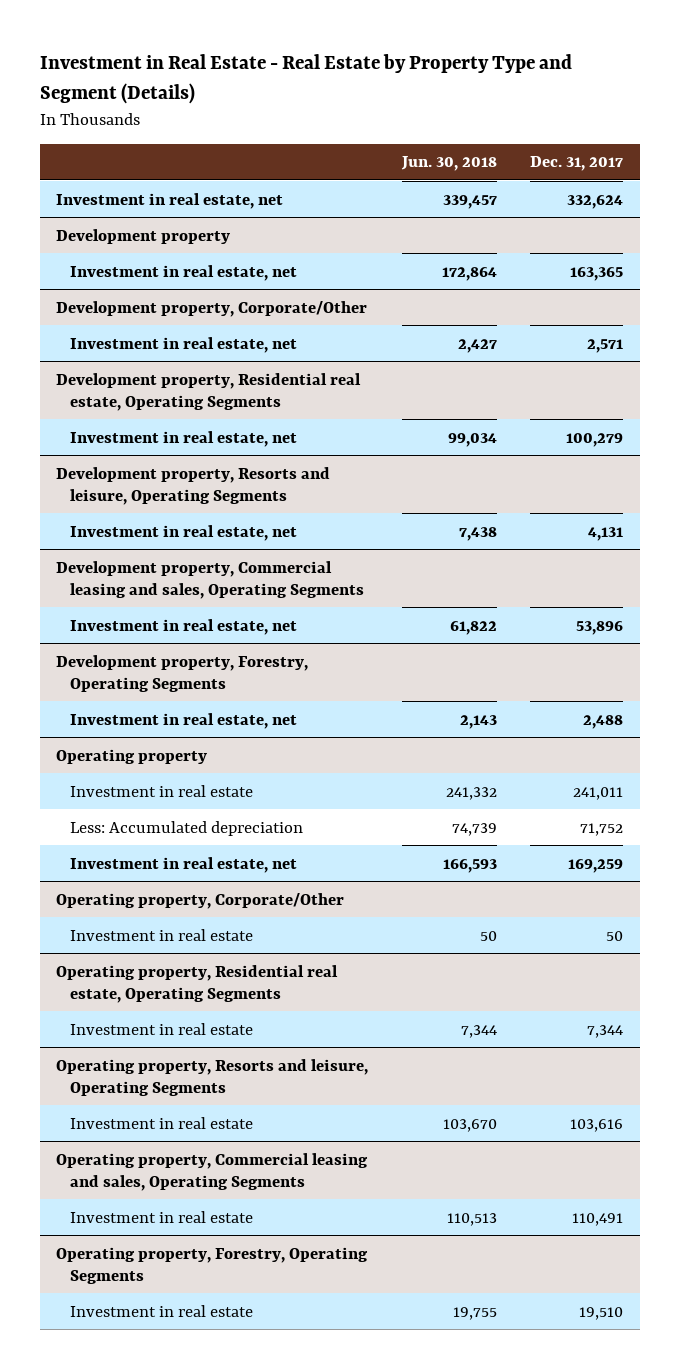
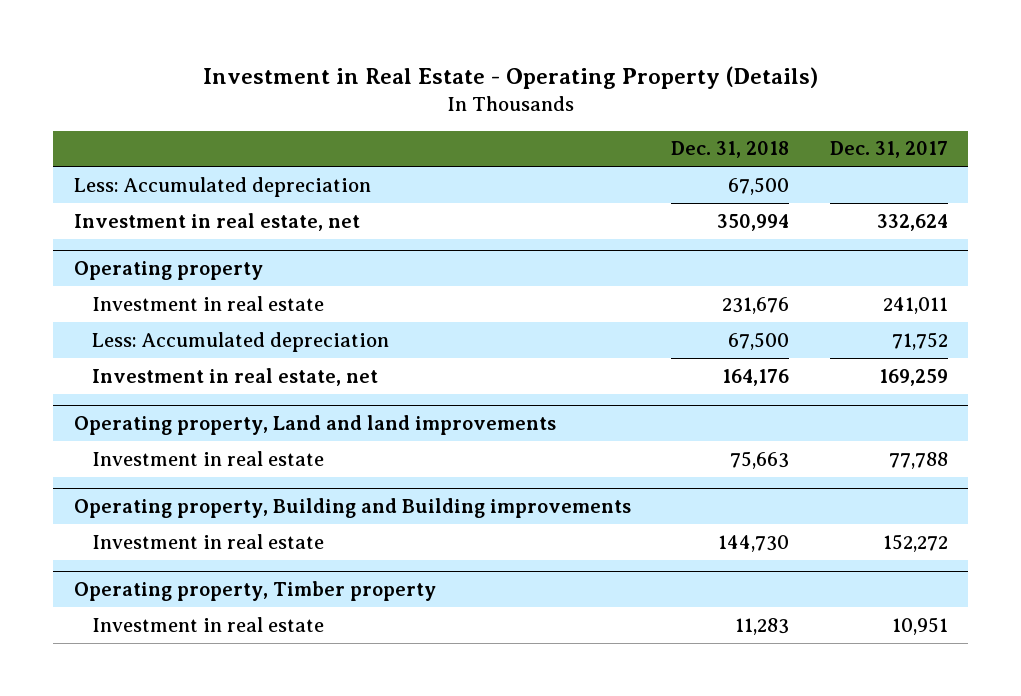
[39,54,572,104] Investment in Real Estate - Real Estate by Property Type and Segment (Details) -> [202,66,818,90] Investment in Real Estate - Operating Property (Details)
[400,156,497,172] Jun. 30, 2018 -> none
none -> [671,141,790,159] Dec. 31, 2018
none -> [73,176,371,197] Less: Accumulated depreciation
[56,228,231,244] Development property -> none
[70,264,298,281] Investment in real estate, net -> none
[56,300,368,317] Development property, Corporate/Other -> none
[70,336,298,353] Investment in real estate, net -> none
[56,372,362,411] Development property, Residential real estate, Operating Segments -> none
[70,430,298,447] Investment in real estate, net -> none
[56,466,331,505] Development property, Resorts and leisure, Operating Segments -> none
[70,524,298,541] Investment in real estate, net -> none
[56,560,365,599] Development property, Commercial leasing and sales, Operating Segments -> none
[70,618,298,635] Investment in real estate, net -> none
[56,654,309,692] Development property, Forestry, Operating Segments -> none
[70,712,298,729] Investment in real estate, net -> none
[56,892,345,909] Operating property, Corporate/Other -> none
[56,964,339,1003] Operating property, Residential real estate, Operating Segments -> none
[56,1058,369,1096] Operating property, Resorts and leisure, Operating Segments -> none
[56,1152,369,1191] Operating property, Commercial leasing and sales, Operating Segments -> none
[70,1210,254,1223] Investment in real estate -> none
[56,1246,369,1284] Operating property, Forestry, Operating Segments -> none
[70,1304,254,1317] Investment in real estate -> none
none -> [73,415,556,436] Operating property, Land and land improvements
[606,930,624,941] 50 -> [888,451,948,469] 77,788
none -> [73,498,631,519] Operating property, Building and Building improvements
[587,1024,624,1038] 7,344 -> [882,533,948,552] 152,272
none -> [73,581,436,602] Operating property, Timber property
[570,1118,624,1132] 103,616 -> [891,616,948,635] 10,951

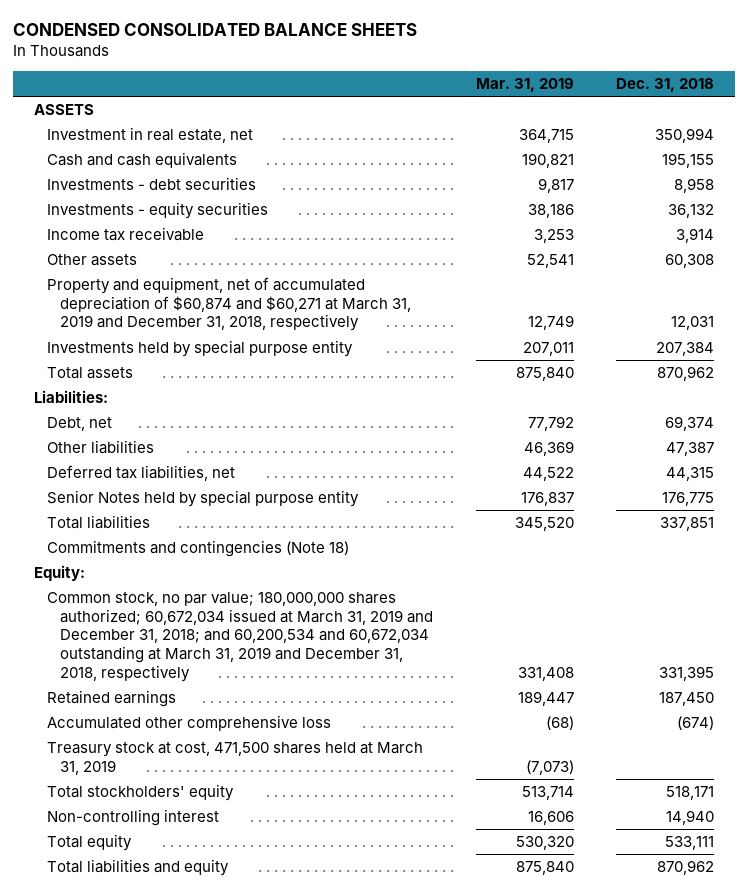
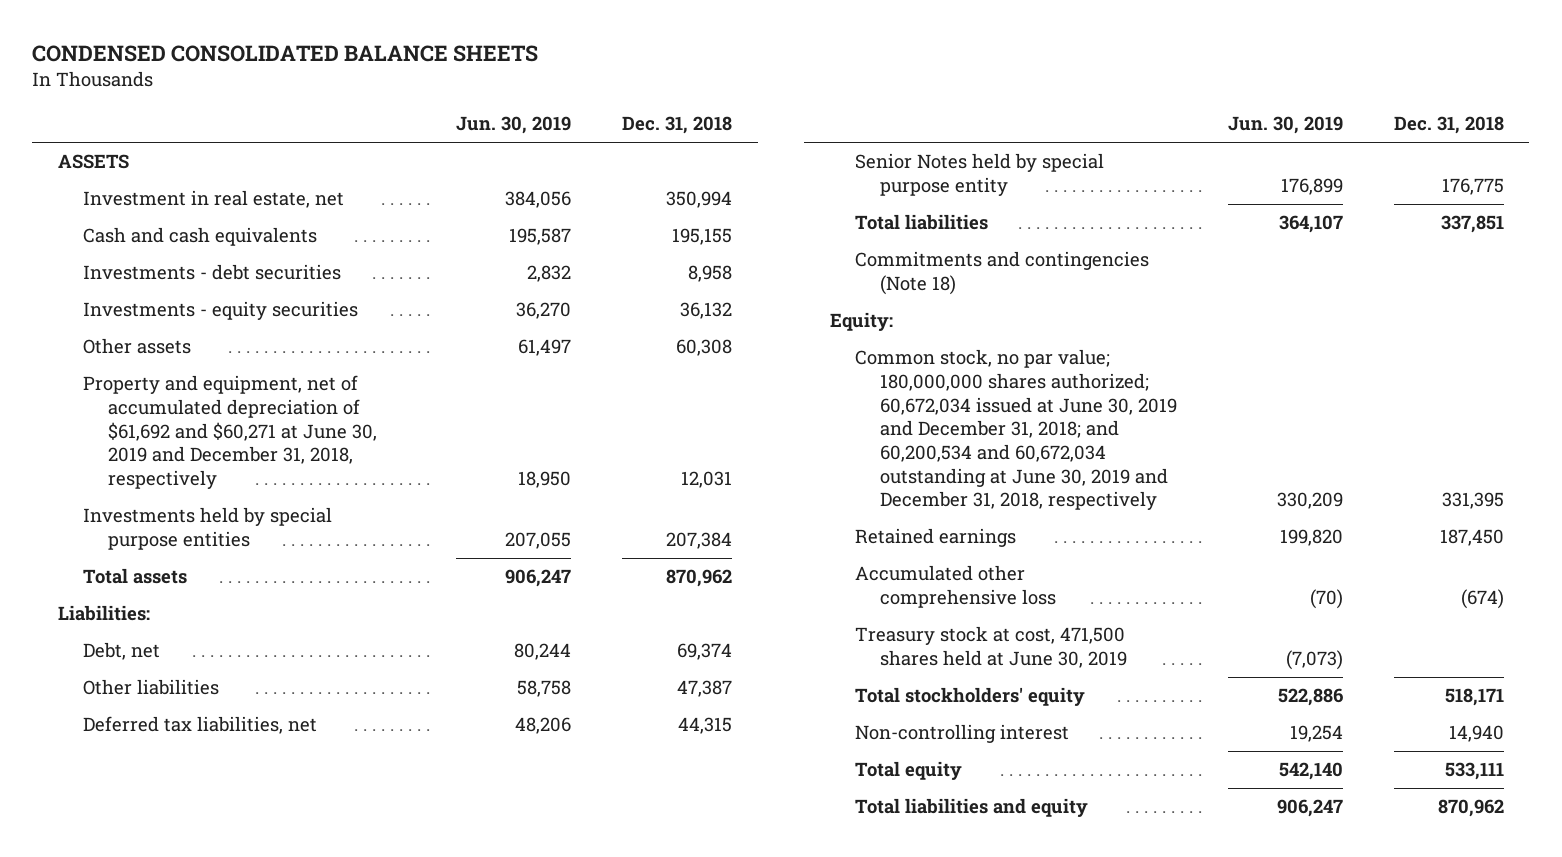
[475,78,574,93] Mar. 31, 2019 -> none
none -> [455,116,571,135] Jun. 30, 2019
[47,226,205,241] Income tax receivable -> none
[47,276,412,332] Property and equipment, net of accumulated depreciation of $60,874 and $60,271 at March 31, 2019 and December 31, 2018, respectively -> [82,375,377,489] Property and equipment, net of accumulated depreciation of $61,692 and $60,271 at June 30, 2019 and December 31, 2018, respectively
[47,339,354,357] Investments held by special purpose entity -> [82,507,332,551] Investments held by special purpose entities
[47,591,434,682] Common stock, no par value; 180,000,000 shares authorized; 60,672,034 issued at March 31, 2019 and December 31, 2018; and 60,200,534 and 60,672,034 outstanding at March 31, 2019 and December 31, 2018, respectively -> [854,349,1177,511] Common stock, no par value; 180,000,000 shares authorized; 60,672,034 issued at June 30, 2019 and December 31, 2018; and 60,200,534 and 60,672,034 outstanding at June 30, 2019 and December 31, 2018, respectively
[47,741,424,775] Treasury stock at cost, 471,500 shares held at March 31, 2019 -> [854,626,1127,669] Treasury stock at cost, 471,500 shares held at June 30, 2019

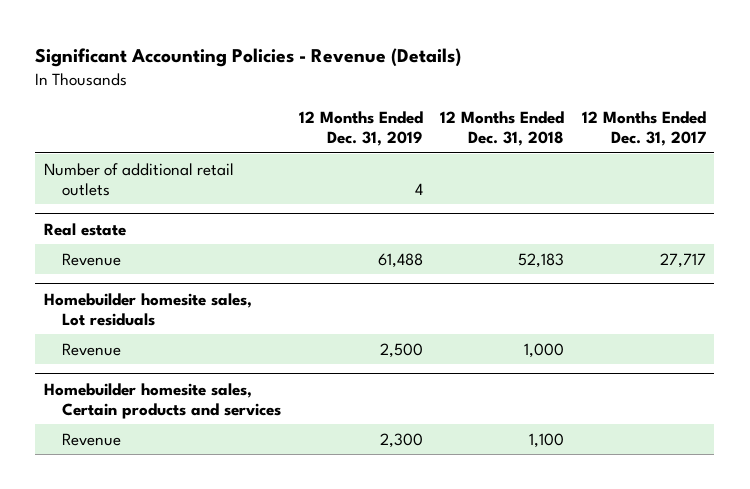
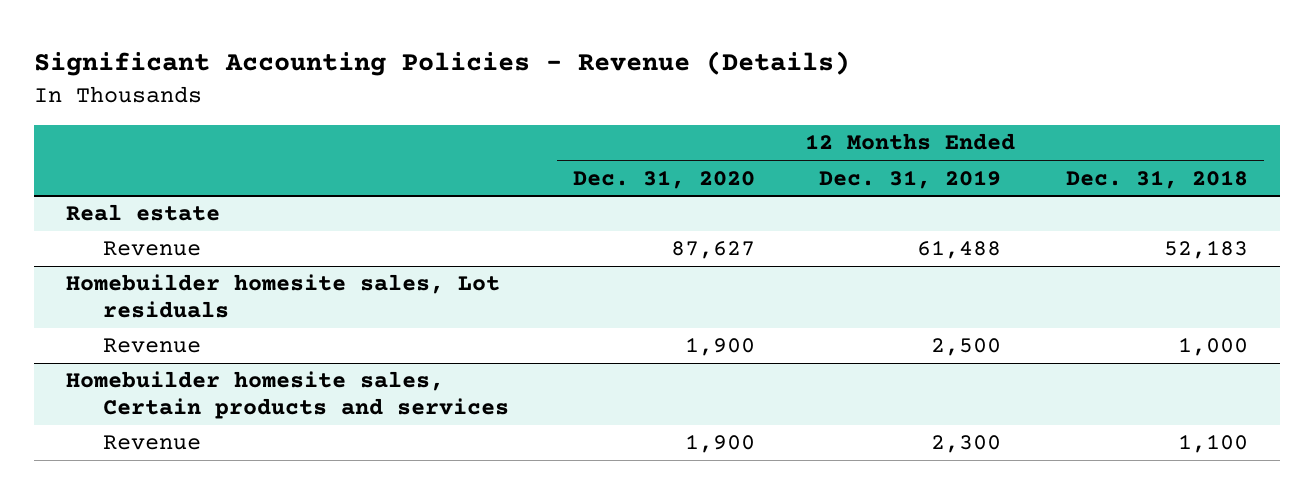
[581,111,706,147] 12 Months Ended Dec. 31, 2017 -> none
none -> [573,169,756,189] Dec. 31, 2020
[43,162,234,196] Number of additional retail outlets -> none

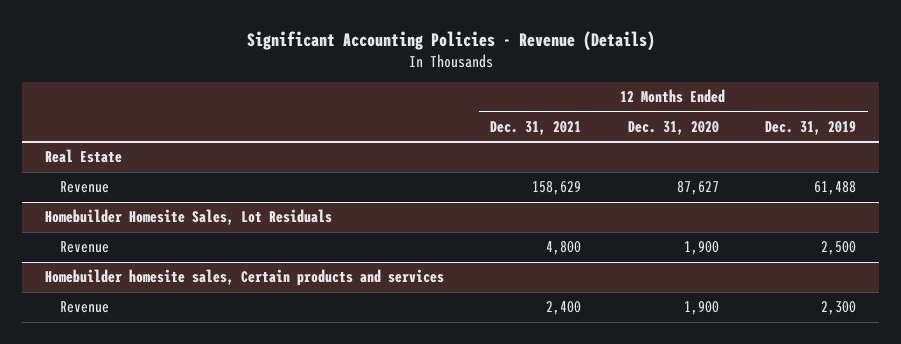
[1065,169,1248,189] Dec. 31, 2018 -> none
none -> [490,120,582,135] Dec. 31, 2021
[66,204,221,222] Real estate -> [44,149,122,164] Real Estate
[66,274,501,319] Homebuilder homesite sales, Lot residuals -> [44,209,332,226] Homebuilder Homesite Sales, Lot Residuals

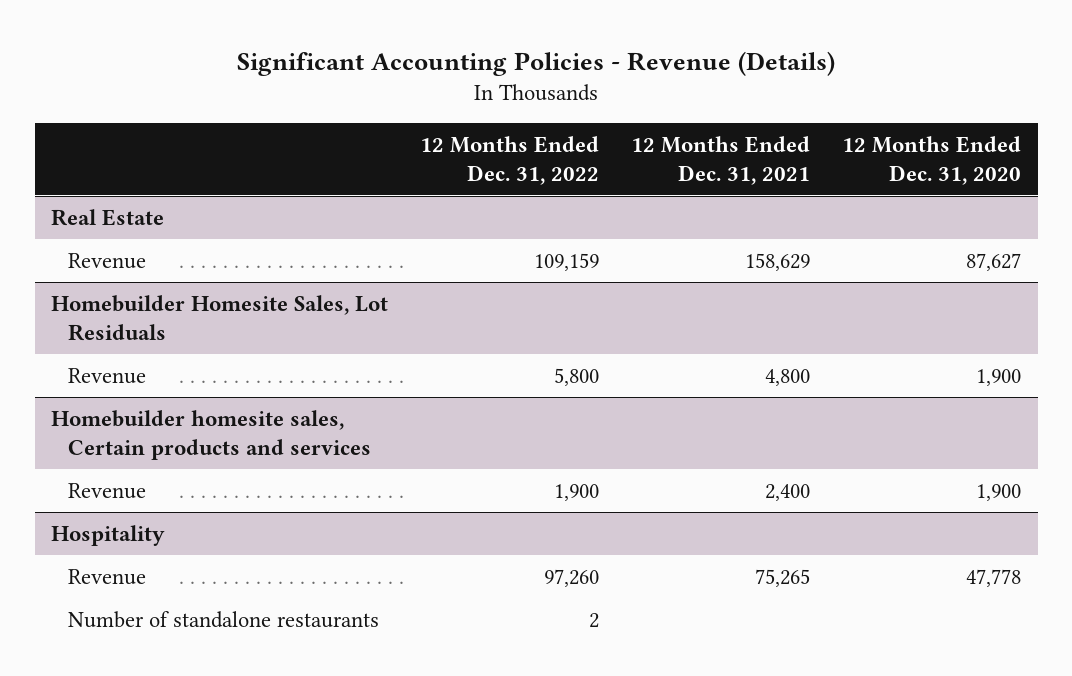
[765,120,857,135] Dec. 31, 2019 -> none
none -> [420,135,600,185] 12 Months Ended Dec. 31, 2022
none -> [51,524,166,546] Hospitality
none -> [68,568,147,585] Revenue
none -> [68,610,380,628] Number of standalone restaurants

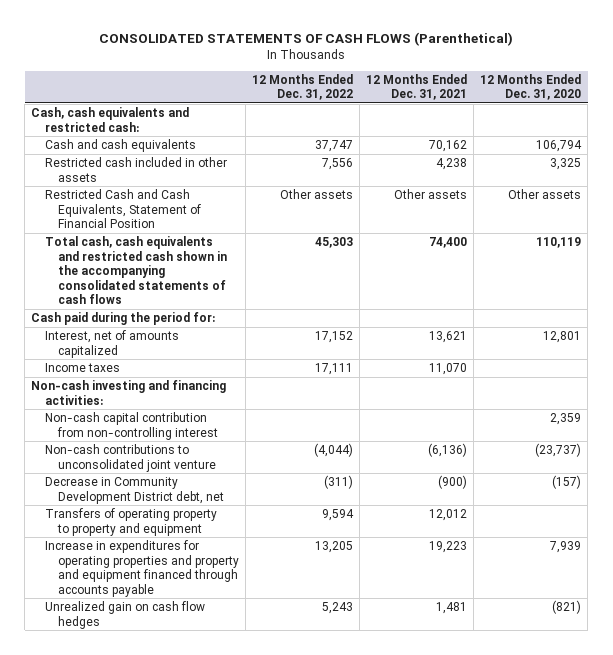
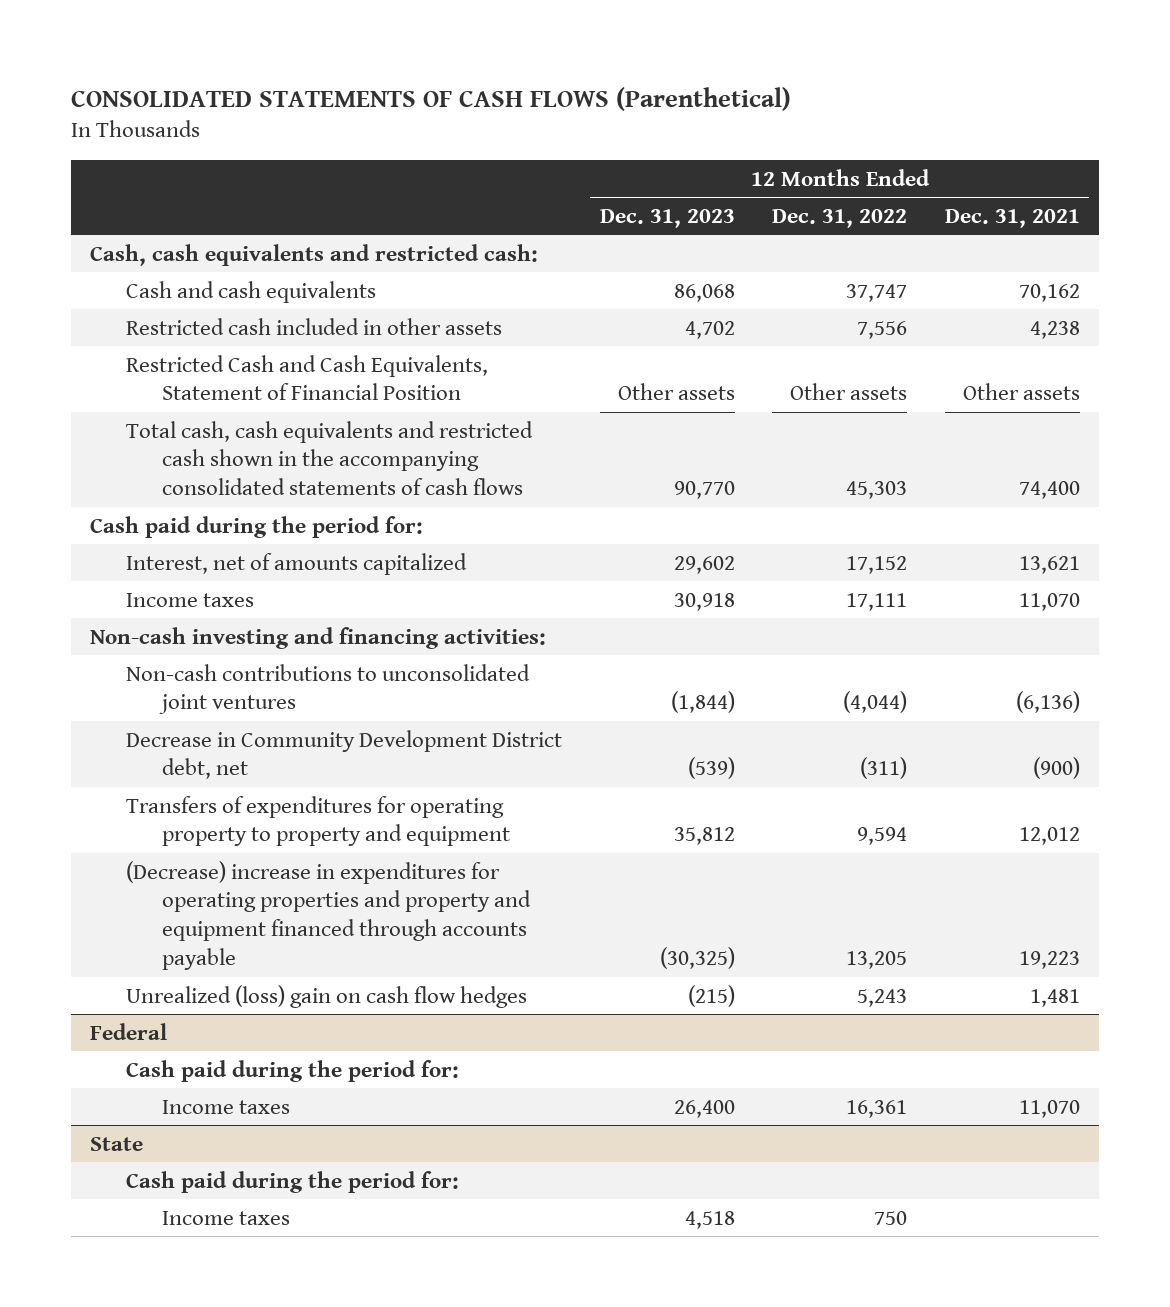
[480,73,582,101] 12 Months Ended Dec. 31, 2020 -> none
none -> [599,208,735,228] Dec. 31, 2023
[44,412,218,440] Non-cash capital contribution from non-controlling interest -> none
[44,444,216,472] Non-cash contributions to unconsolidated joint venture -> [126,663,531,715] Non-cash contributions to unconsolidated joint ventures
[44,508,217,536] Transfers of operating property to property and equipment -> [126,795,511,847] Transfers of expenditures for operating property to property and equipment
[44,540,239,597] Increase in expenditures for operating properties and property and equipment financed through accounts payable -> [126,860,532,971] (Decrease) increase in expenditures for operating properties and property and equipment financed through accounts payable
[44,601,205,629] Unrealized gain on cash flow hedges -> [126,984,528,1008] Unrealized (loss) gain on cash flow hedges
none -> [89,1022,167,1040] Federal
none -> [126,1059,460,1082] Cash paid during the period for:
none -> [162,1099,291,1114] Income taxes
none -> [89,1136,143,1151] State
none -> [126,1170,460,1193] Cash paid during the period for:
none -> [162,1210,291,1225] Income taxes

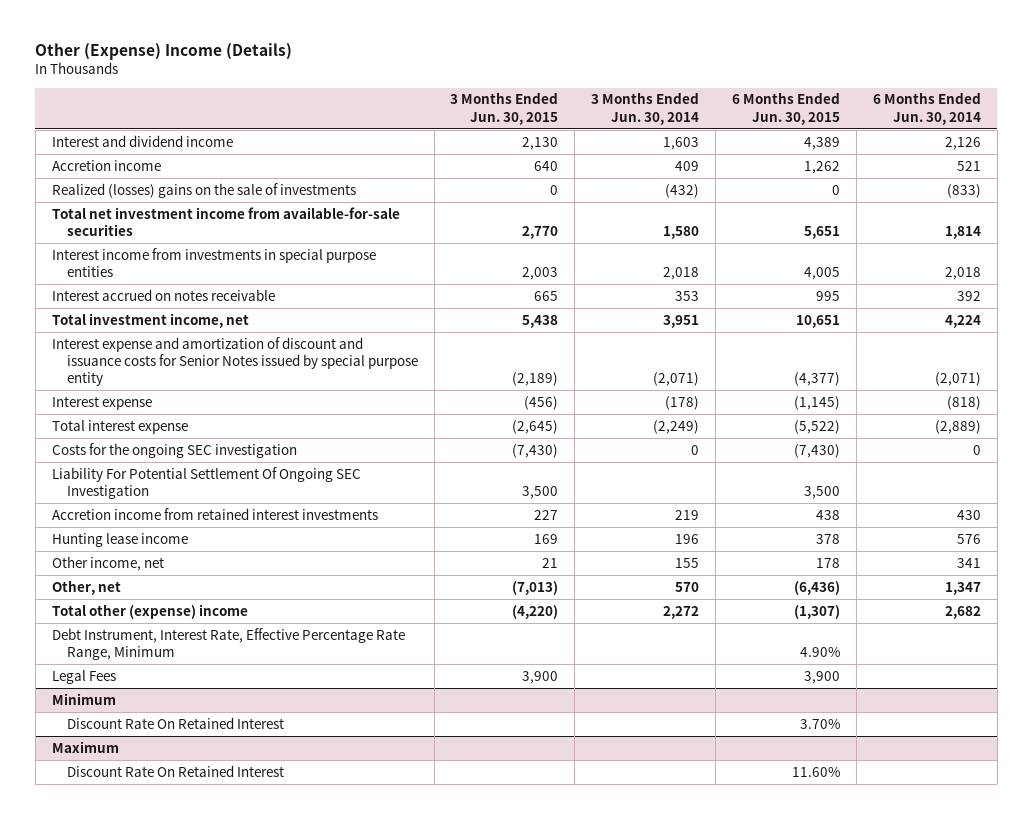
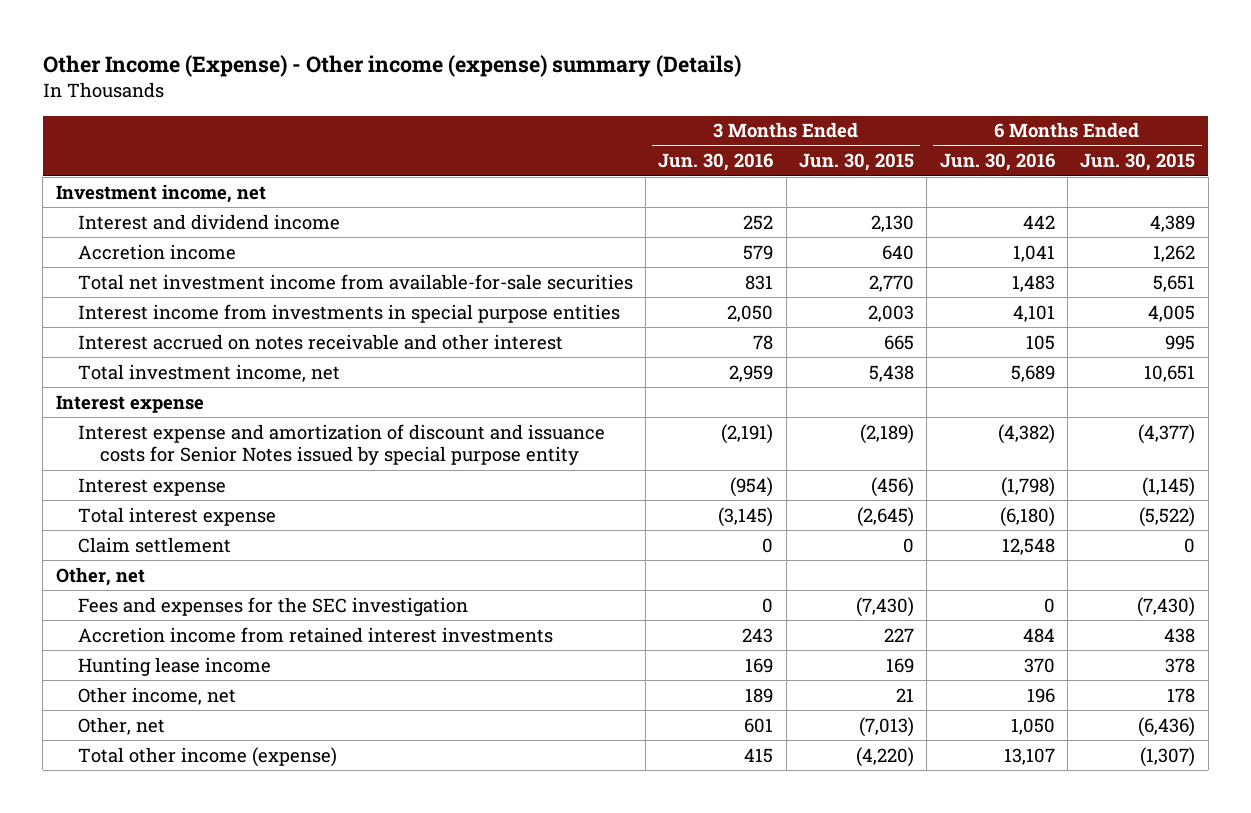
[35,43,293,61] Other (Expense) Income (Details) -> [42,54,741,77] Other Income (Expense) - Other income (expense) summary (Details)
[591,92,700,125] 3 Months Ended Jun. 30, 2014 -> none
[872,92,981,125] 6 Months Ended Jun. 30, 2014 -> none
none -> [658,153,774,172] Jun. 30, 2016
none -> [939,153,1055,172] Jun. 30, 2016
none -> [55,183,266,203] Investment income, net
[51,182,356,198] Realized (losses) gains on the sale of investments -> none
[51,288,275,301] Interest accrued on notes receivable -> [77,333,563,350] Interest accrued on notes receivable and other interest
none -> [55,394,204,413] Interest expense
[51,466,361,500] Liability For Potential Settlement Of Ongoing SEC Investigation -> none
none -> [77,536,231,553] Claim settlement
none -> [55,566,145,586] Other, net
[51,442,297,458] Costs for the ongoing SEC investigation -> [77,596,468,616] Fees and expenses for the SEC investigation
[51,627,405,661] Debt Instrument, Interest Rate, Effective Percentage Rate Range, Minimum -> none
[51,669,116,684] Legal Fees -> none
[51,692,116,705] Minimum -> none
[66,716,284,729] Discount Rate On Retained Interest -> none
[51,740,119,753] Maximum -> none
[66,764,284,777] Discount Rate On Retained Interest -> none
[51,603,248,619] Total other (expense) income -> [77,746,337,767] Total other income (expense)

